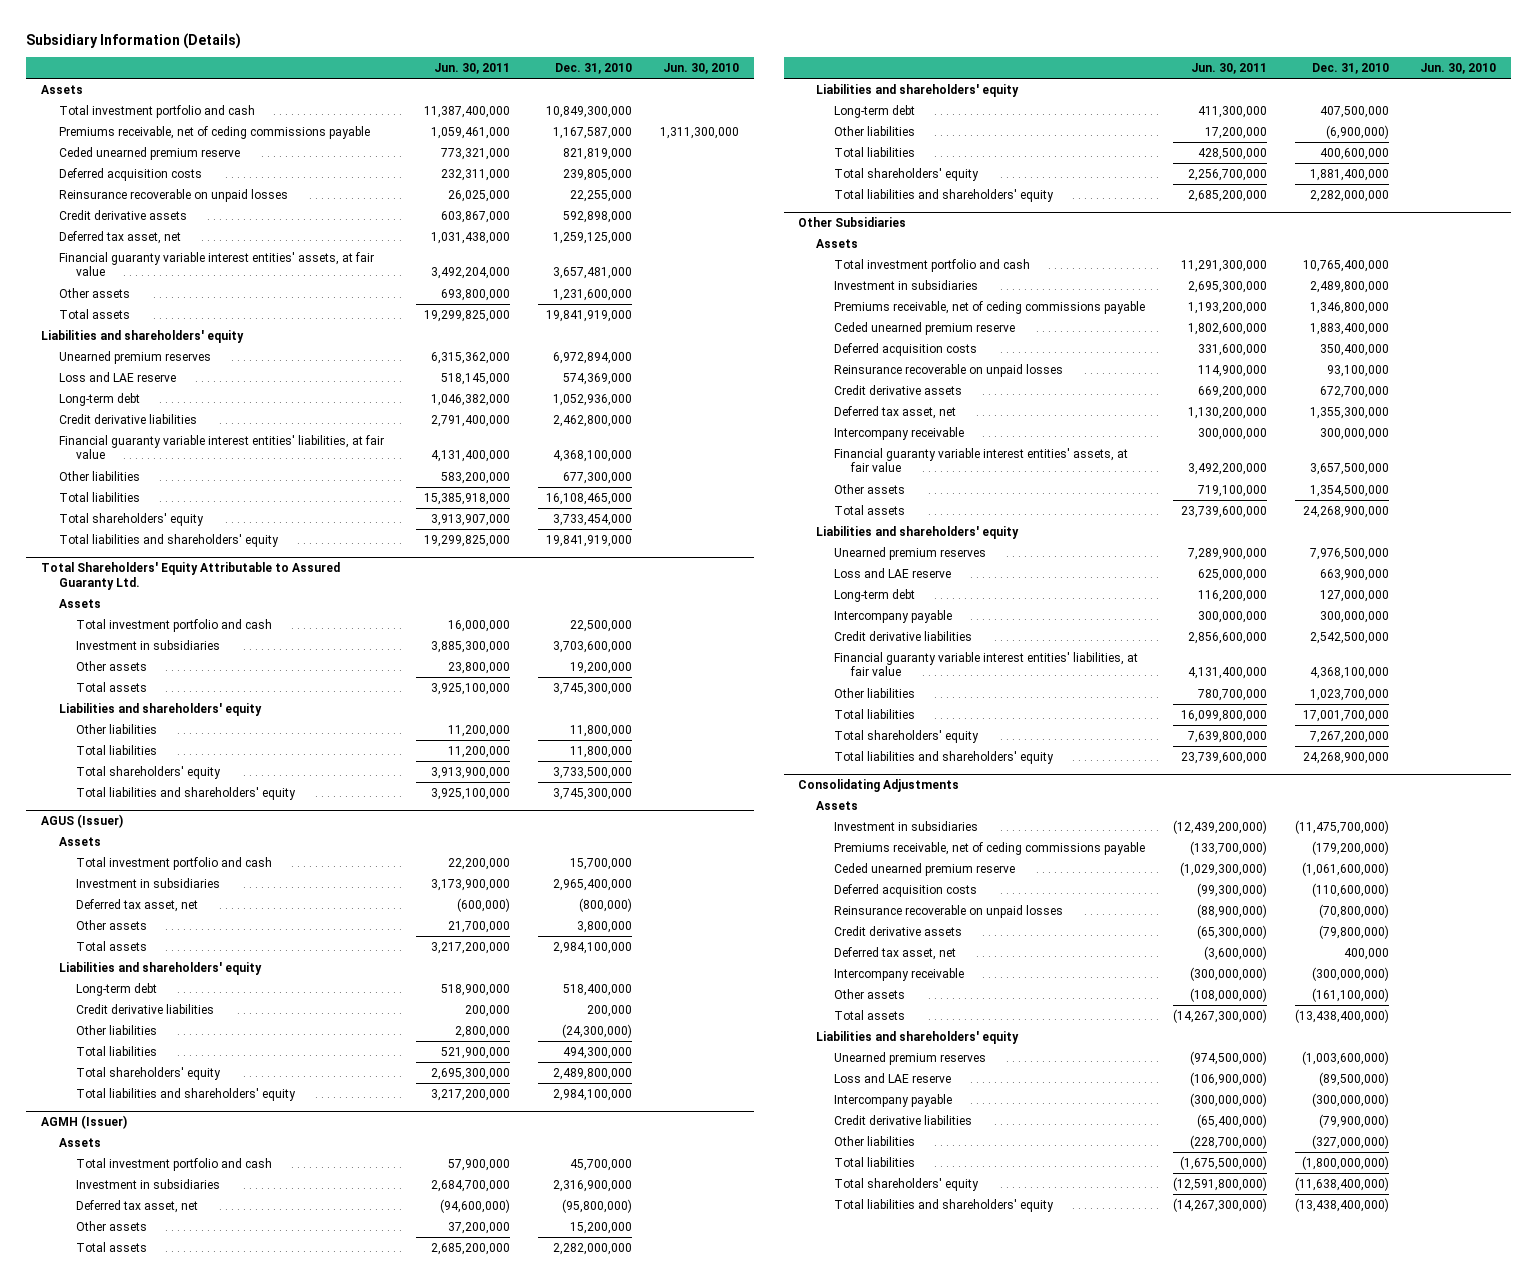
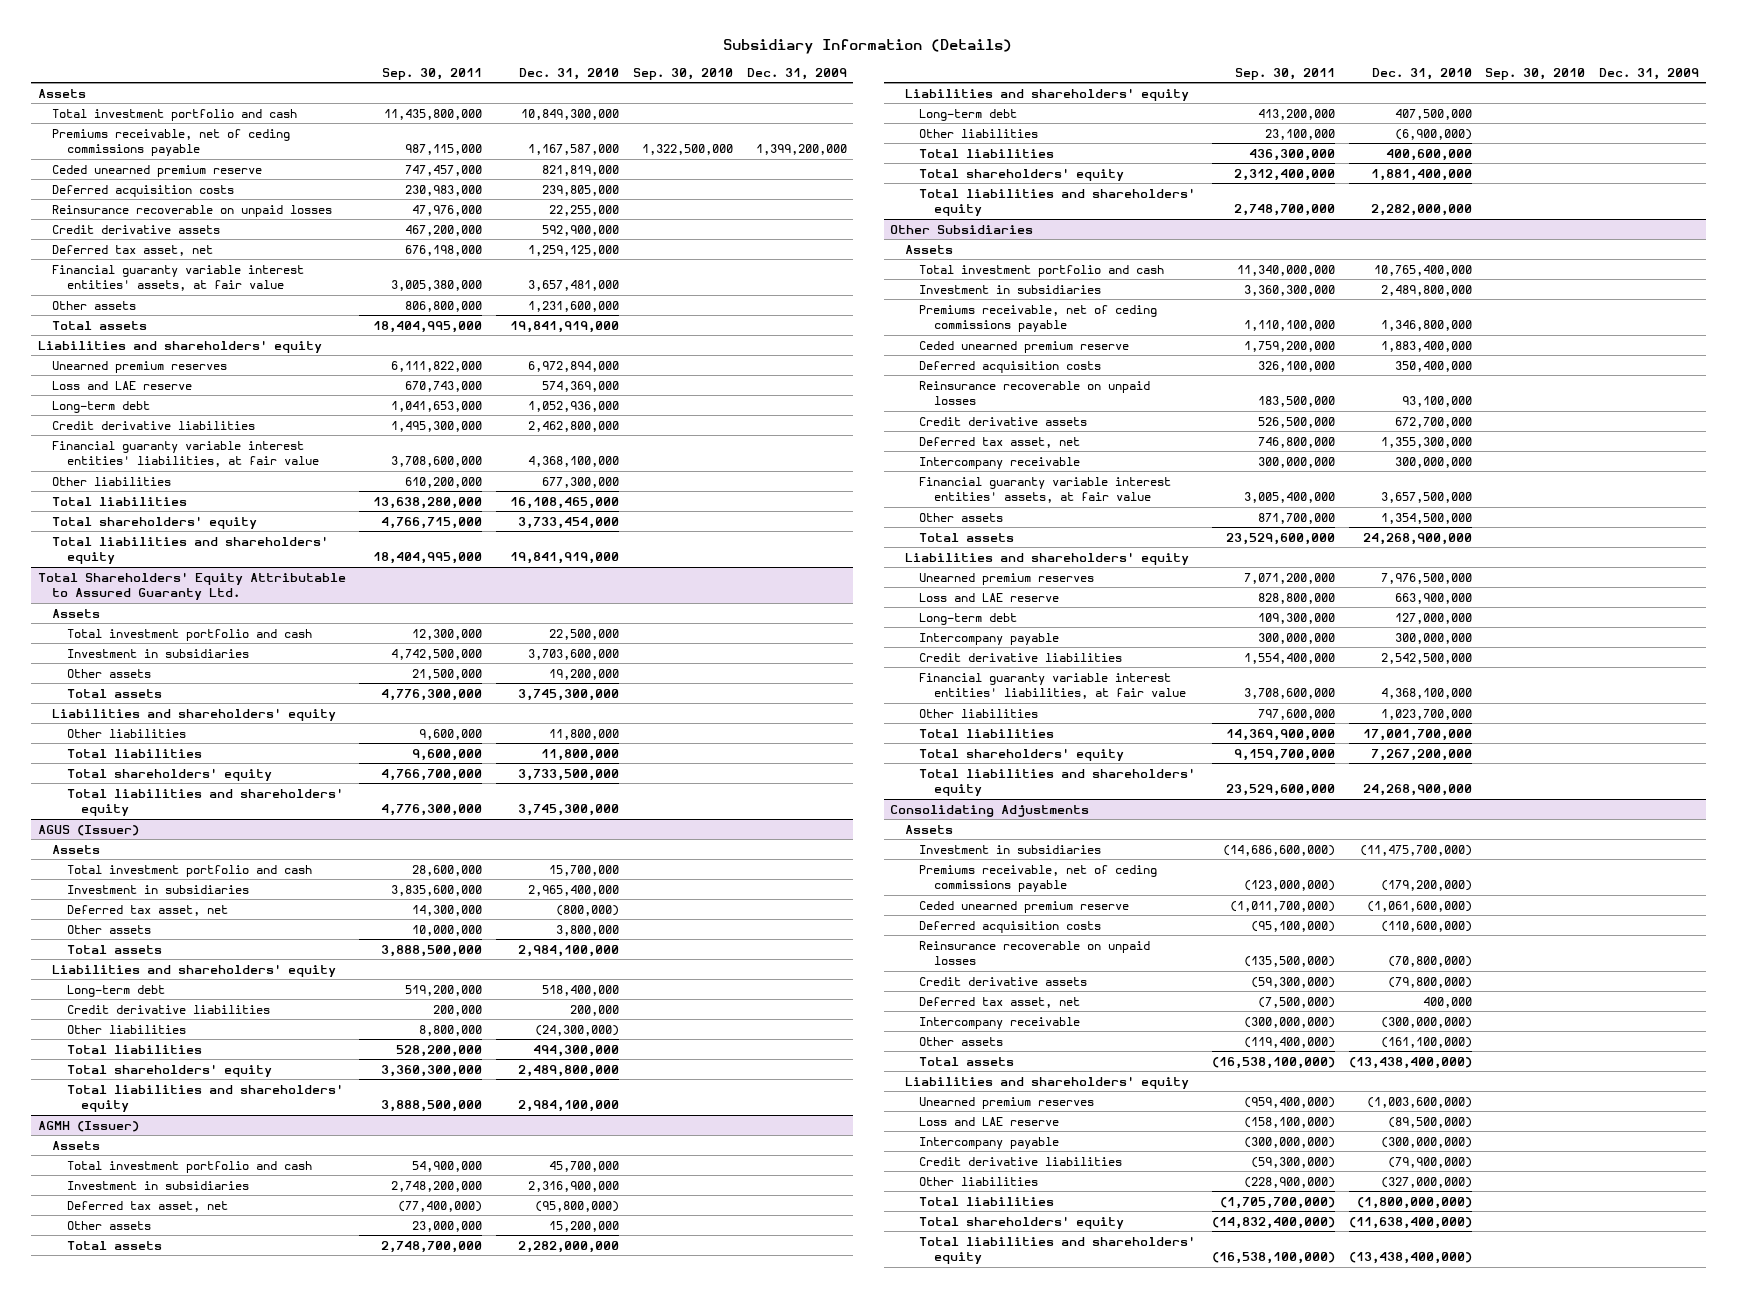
[433,62,510,74] Jun. 30, 2011 -> none
[663,62,740,74] Jun. 30, 2010 -> none
none -> [382,67,483,80] Sep. 30, 2011
none -> [632,67,733,80] Sep. 30, 2010
none -> [746,67,847,80] Dec. 31, 2009
[563,210,633,223] 592,898,000 -> [542,224,620,236] 592,900,000

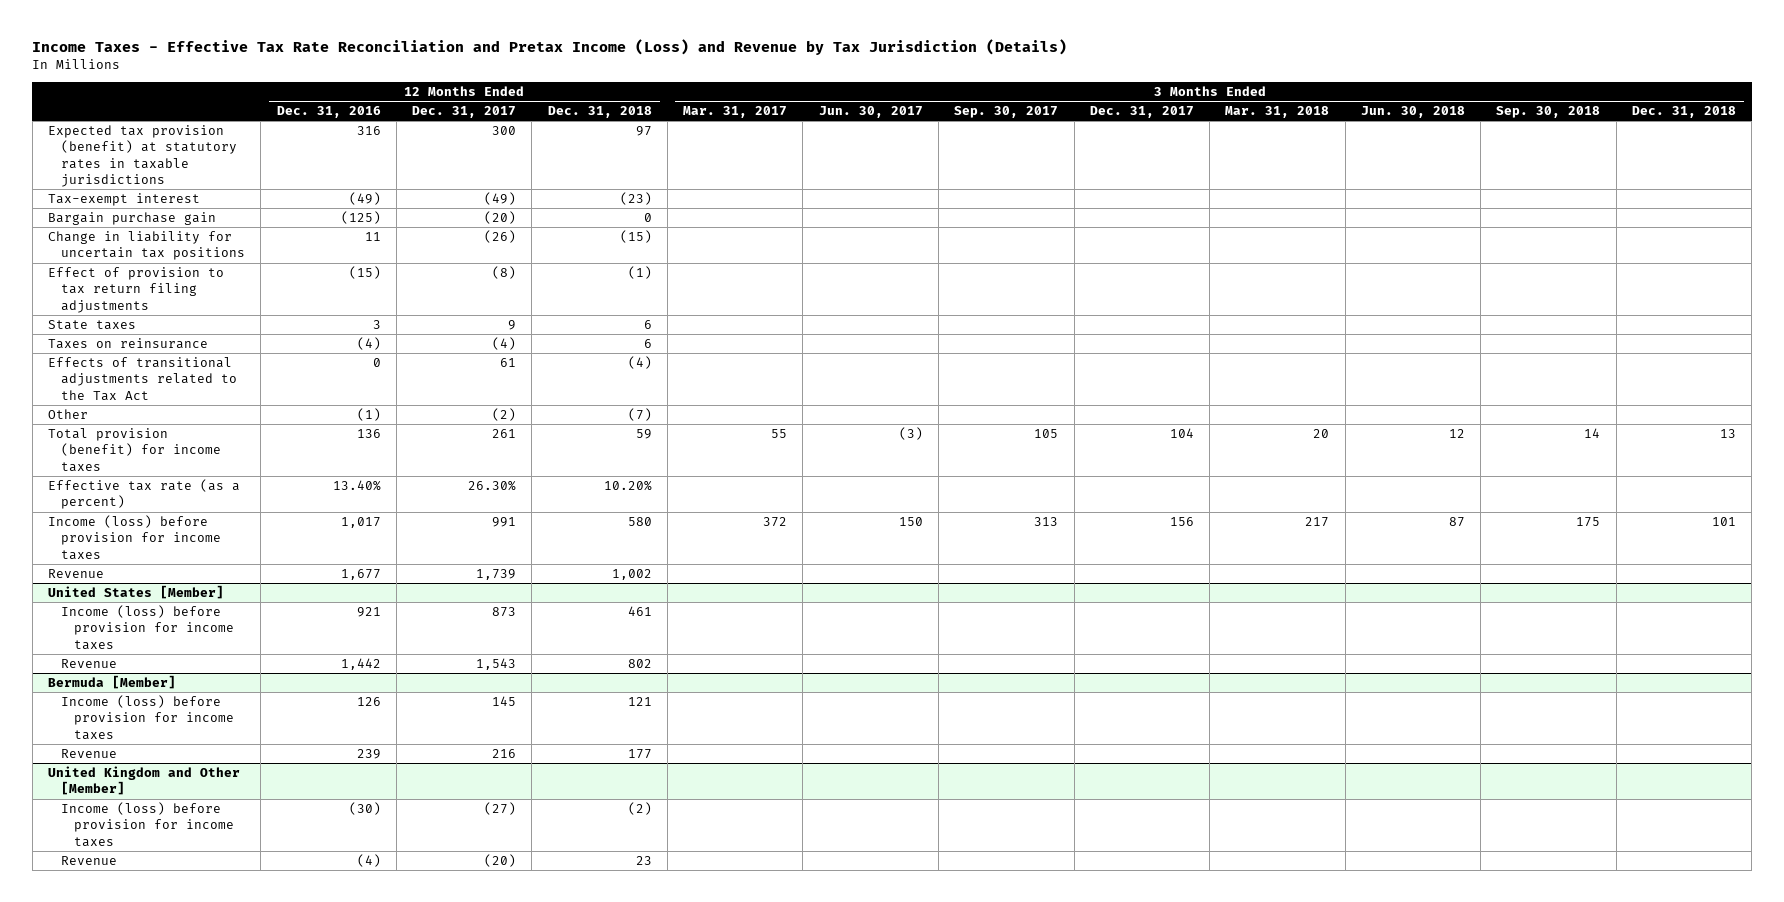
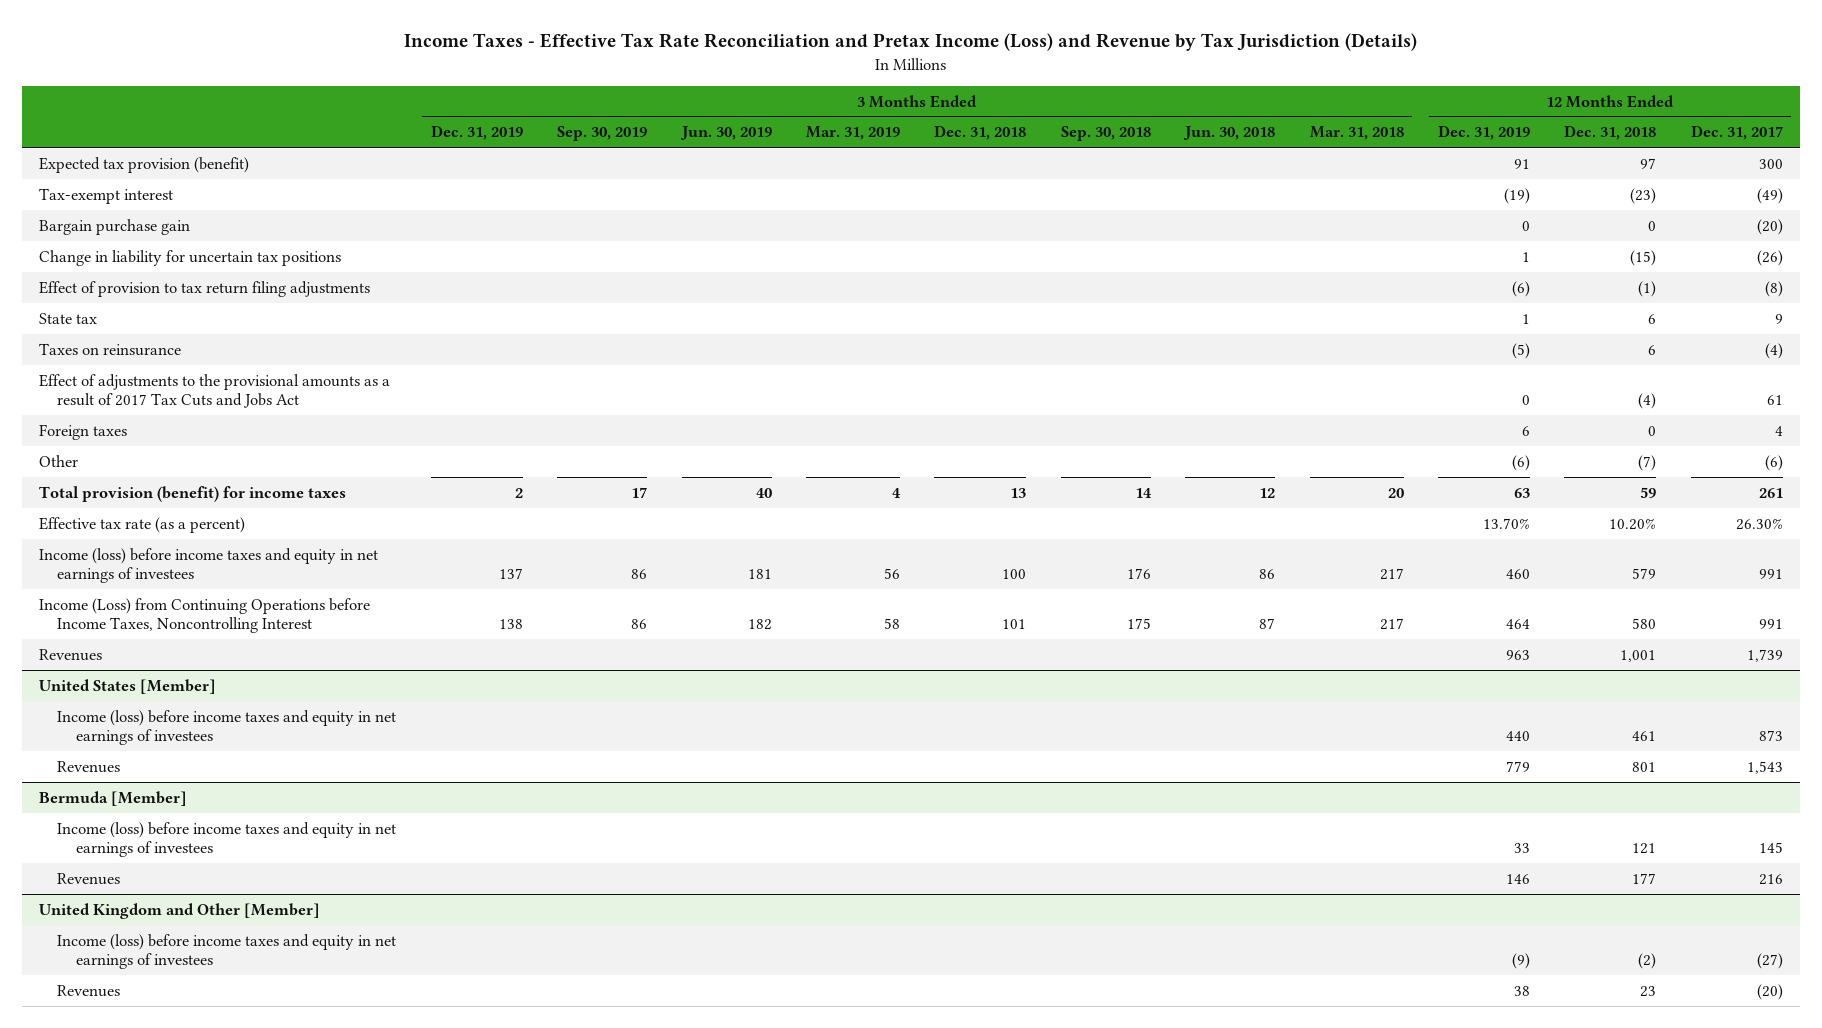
[276,106,381,119] Dec. 31, 2016 -> none
[683,106,788,119] Mar. 31, 2017 -> none
[818,106,923,119] Jun. 30, 2017 -> none
[954,106,1059,119] Sep. 30, 2017 -> none
[1089,106,1194,119] Dec. 31, 2017 -> none
none -> [430,125,523,141] Dec. 31, 2019
none -> [557,126,648,142] Sep. 30, 2019
none -> [679,126,772,141] Jun. 30, 2019
none -> [806,126,901,141] Mar. 31, 2019
none -> [1438,125,1531,141] Dec. 31, 2019
[47,125,238,187] Expected tax provision (benefit) at statutory rates in taxable jurisdictions -> [39,156,250,173] Expected tax provision (benefit)
[47,320,136,331] State taxes -> [39,312,98,324] State tax
[47,357,238,401] Effects of transitional adjustments related to the Tax Act -> [39,373,391,409] Effect of adjustments to the provisional amounts as a result of 2017 Tax Cuts and Jobs Act
none -> [39,423,128,440] Foreign taxes
[492,408,517,422] (2) -> [1764,454,1783,471] (6)
[47,569,104,579] Revenue -> none
[47,515,222,560] Income (loss) before provision for income taxes -> [39,547,379,584] Income (loss) before income taxes and equity in net earnings of investees
[627,517,652,527] 580 -> [1632,568,1657,580] 579
[1448,517,1465,528] 87 -> [1259,569,1276,580] 86
[1576,517,1601,528] 175 -> [1126,568,1151,580] 176
[1711,517,1736,527] 101 -> [1002,569,1027,580] 100
none -> [39,597,371,634] Income (Loss) from Continuing Operations before Income Taxes, Noncontrolling Interest
none -> [39,648,103,661] Revenues
[61,659,118,669] Revenue -> none
[61,605,235,650] Income (loss) before provision for income taxes -> [57,709,397,746] Income (loss) before income taxes and equity in net earnings of investees
none -> [57,760,121,773] Revenues
[61,695,235,740] Income (loss) before provision for income taxes -> [57,821,397,858] Income (loss) before income taxes and equity in net earnings of investees
[61,749,118,759] Revenue -> [57,872,121,885] Revenues
[61,802,235,847] Income (loss) before provision for income taxes -> [57,933,397,970] Income (loss) before income taxes and equity in net earnings of investees
[61,856,118,866] Revenue -> [57,984,121,997] Revenues

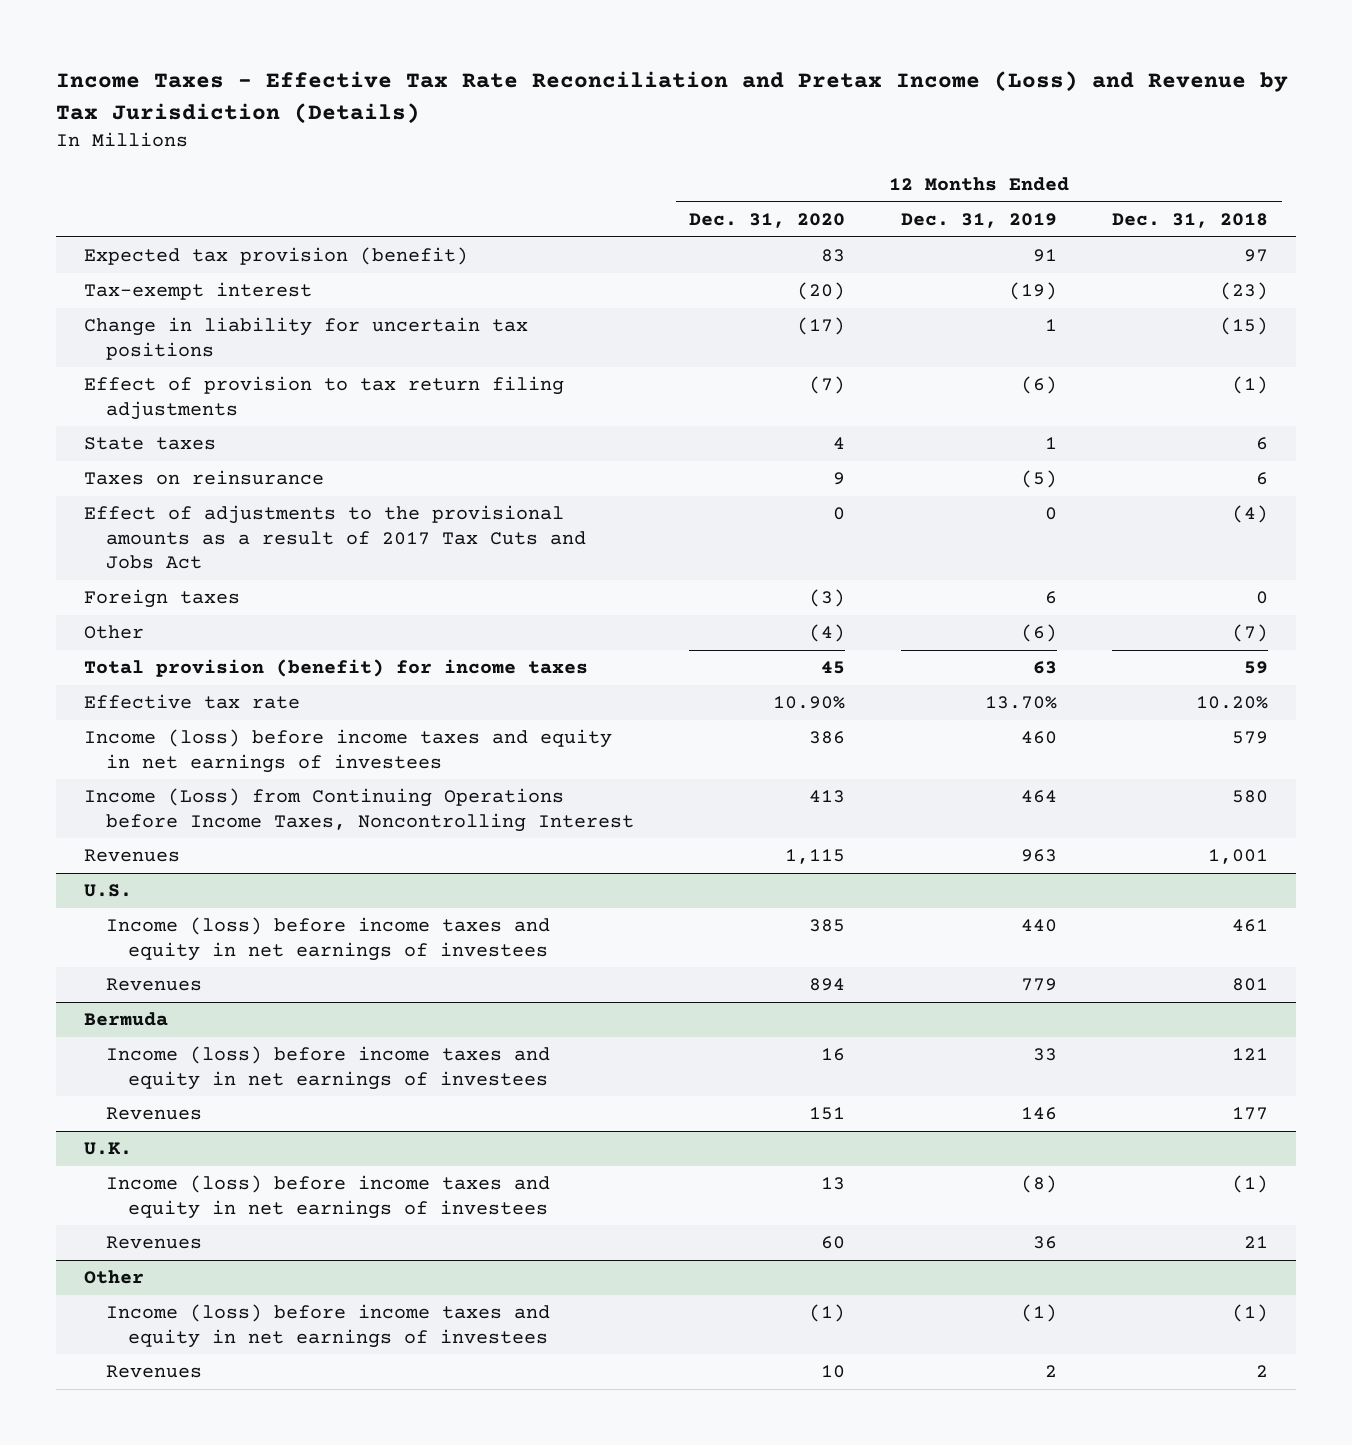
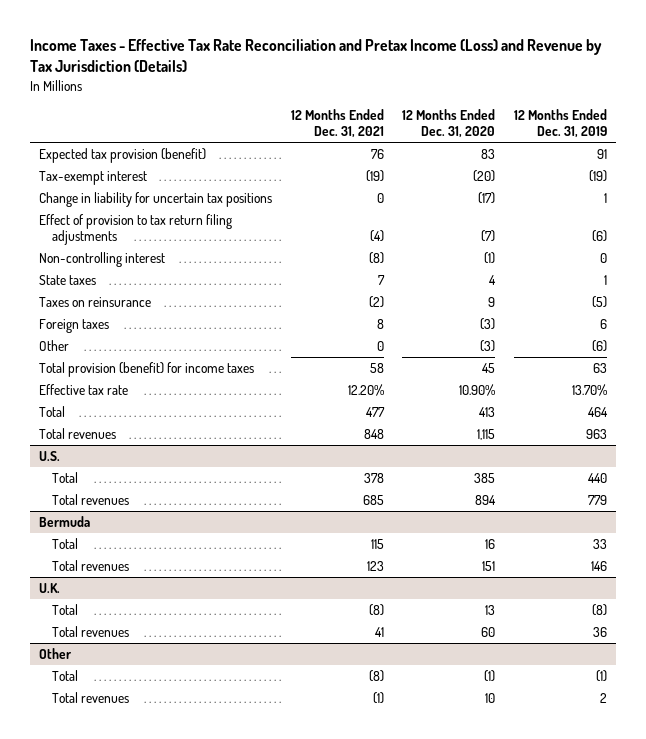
[1112,212,1269,228] Dec. 31, 2018 -> none
none -> [290,109,384,139] 12 Months Ended Dec. 31, 2021
none -> [39,251,166,267] Non-controlling interest
[83,505,587,569] Effect of adjustments to the provisional amounts as a result of 2017 Tax Cuts and Jobs Act -> none
[809,624,846,643] (4) -> [480,339,496,352] (3)
[83,729,612,773] Income (loss) before income taxes and equity in net earnings of investees -> none
[83,788,635,832] Income (Loss) from Continuing Operations before Income Taxes, Noncontrolling Interest -> [39,405,66,417] Total
[83,849,180,863] Revenues -> [39,427,117,439] Total revenues
[106,917,551,961] Income (loss) before income taxes and equity in net earnings of investees -> [52,471,79,483] Total
[106,978,203,992] Revenues -> [52,493,130,505] Total revenues
[106,1046,551,1090] Income (loss) before income taxes and equity in net earnings of investees -> [52,537,79,549] Total
[106,1107,203,1121] Revenues -> [52,559,130,571] Total revenues
[106,1175,551,1219] Income (loss) before income taxes and equity in net earnings of investees -> [52,603,79,615] Total
[106,1236,203,1250] Revenues -> [52,625,130,637] Total revenues
[106,1304,551,1348] Income (loss) before income taxes and equity in net earnings of investees -> none
none -> [52,669,79,681] Total
[106,1365,203,1379] Revenues -> [52,691,130,703] Total revenues

